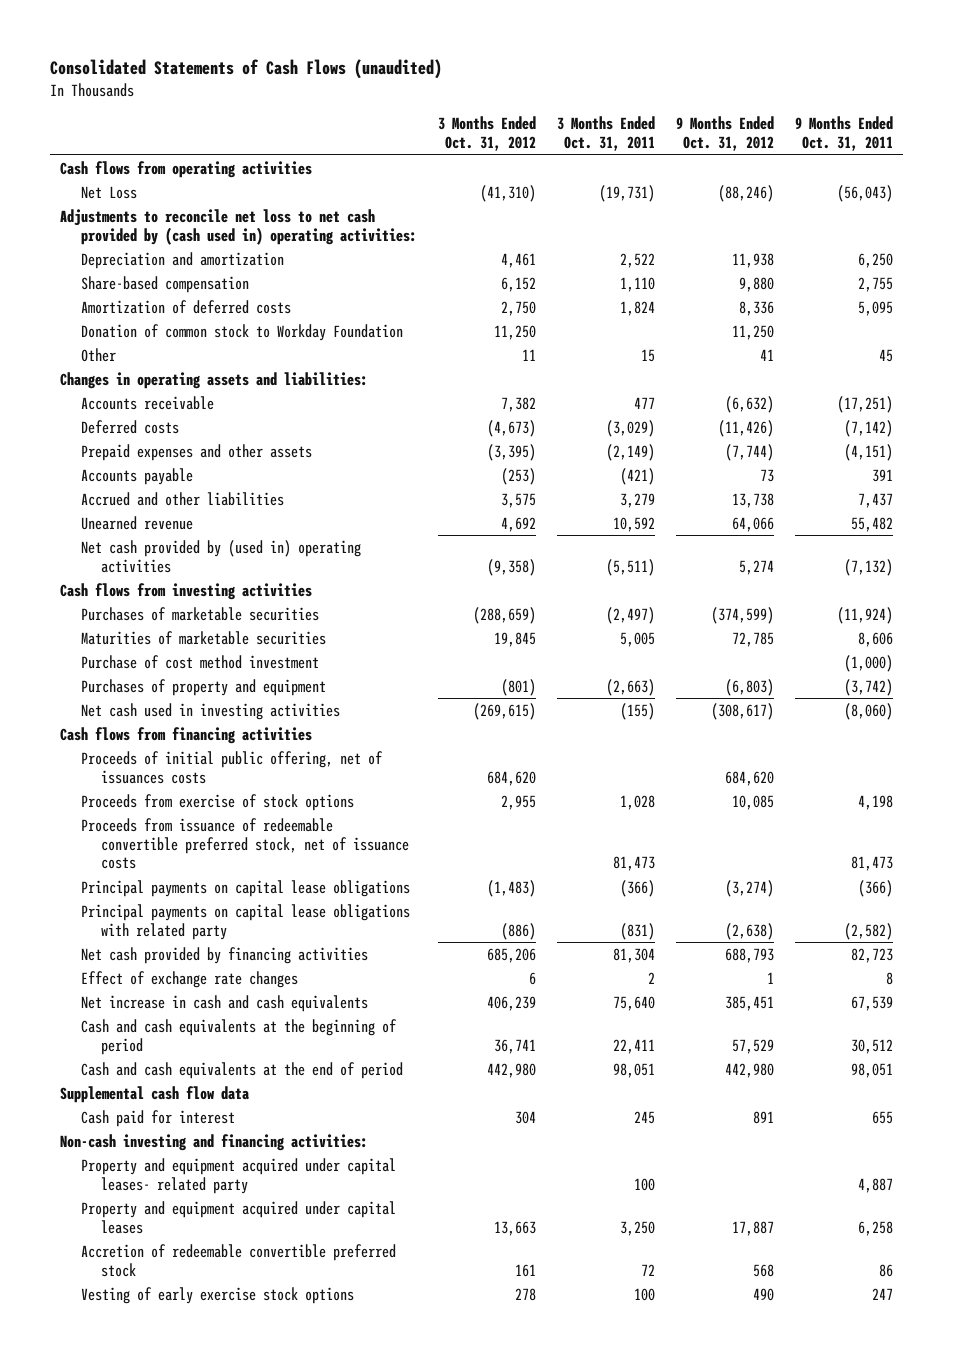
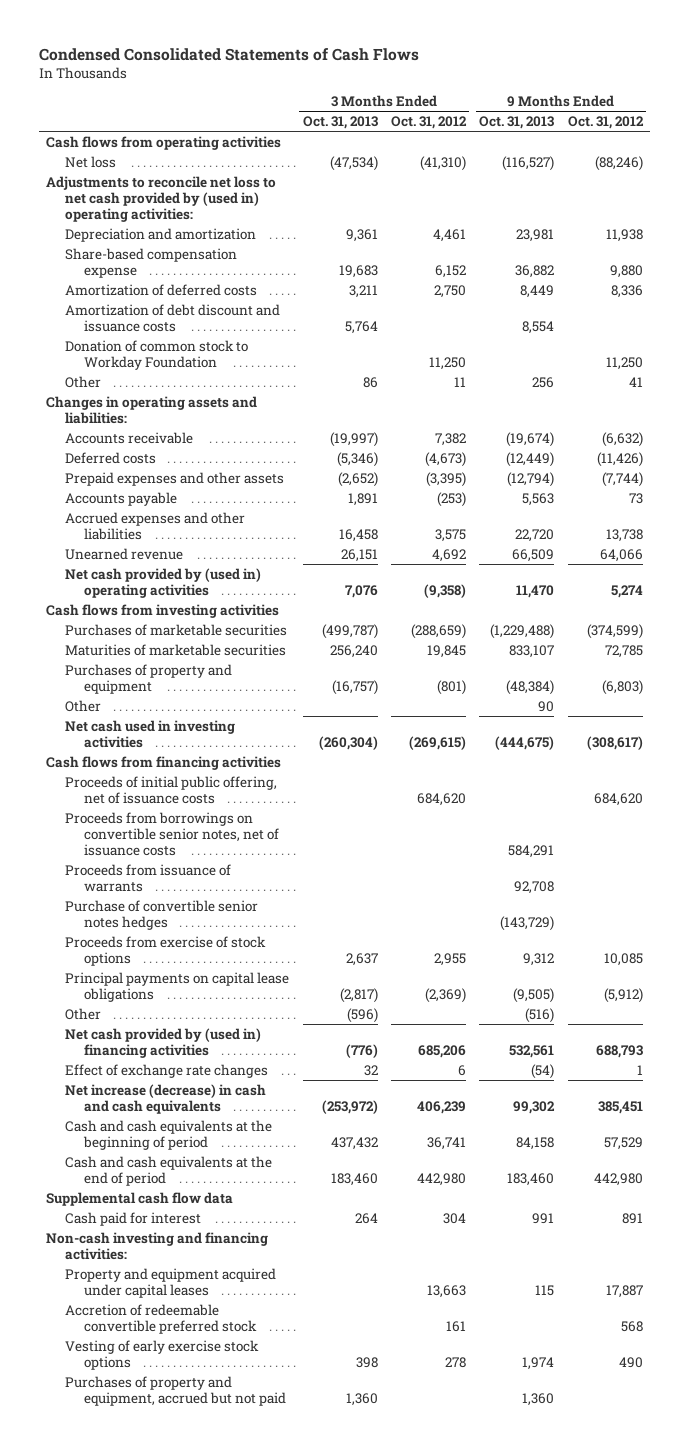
[49,59,442,80] Consolidated Statements of Cash Flows (unaudited) -> [39,48,420,62] Condensed Consolidated Statements of Cash Flows
[556,116,655,152] 3 Months Ended Oct. 31, 2011 -> none
[794,116,893,152] 9 Months Ended Oct. 31, 2011 -> none
none -> [302,116,378,130] Oct. 31, 2013
none -> [479,116,555,130] Oct. 31, 2013
[80,185,137,199] Net Loss -> [65,155,117,168] Net loss
[60,208,417,245] Adjustments to reconcile net loss to net cash provided by (cash used in) operating activities: -> [45,175,276,223] Adjustments to reconcile net loss to net cash provided by (used in) operating activities:
[80,275,249,293] Share-based compensation -> [65,247,238,278] Share-based compensation expense
none -> [65,303,281,332] Amortization of debt discount and issuance costs
[80,491,284,506] Accrued and other liabilities -> [65,511,246,540] Accrued expenses and other liabilities
[80,654,319,669] Purchase of cost method investment -> none
none -> [65,699,102,712] Other
[80,750,383,784] Proceeds of initial public offering, net of issuances costs -> [65,775,278,804] Proceeds of initial public offering, net of issuance costs
none -> [65,811,280,857] Proceeds from borrowings on convertible senior notes, net of issuance costs
none -> [65,863,232,892] Proceeds from issuance of warrants
none -> [65,899,259,930] Purchase of convertible senior notes hedges
[80,817,409,870] Proceeds from issuance of redeemable convertible preferred stock, net of issuance costs -> none
[80,903,410,940] Principal payments on capital lease obligations with related party -> none
[486,879,536,897] (1,483) -> [424,987,466,1003] (2,369)
[724,879,774,897] (3,274) -> [603,987,643,1003] (5,912)
none -> [65,1007,102,1020] Other
[80,946,368,964] Net cash provided by financing activities -> [65,1027,262,1058] Net cash provided by (used in) financing activities
[80,994,368,1012] Net increase in cash and cash equivalents -> [65,1083,267,1114] Net increase (decrease) in cash and cash equivalents
[80,1157,396,1194] Property and equipment acquired under capital leases- related party -> none
none -> [65,1375,287,1406] Purchases of property and equipment, accrued but not paid

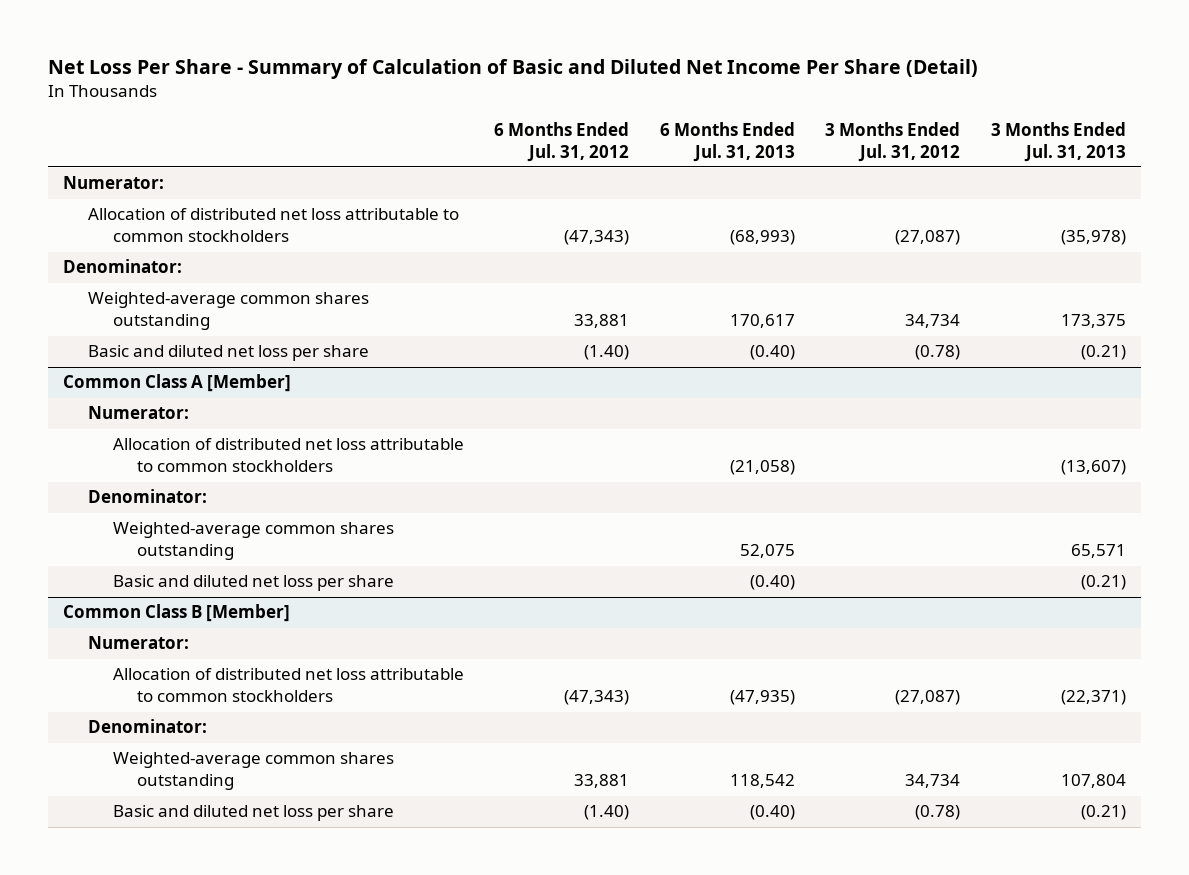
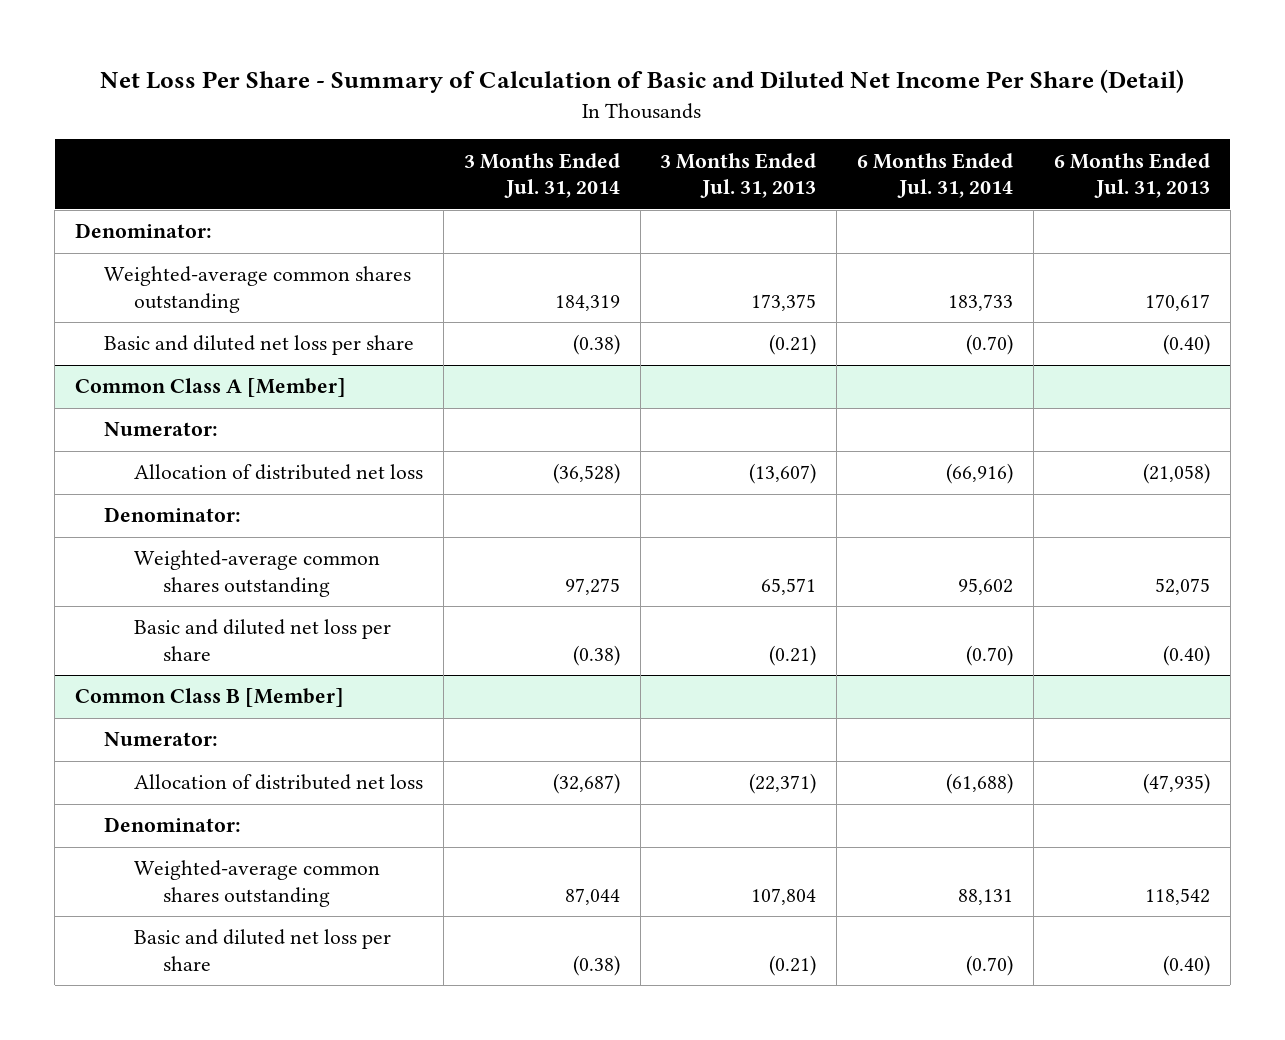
[494,121,630,162] 6 Months Ended Jul. 31, 2012 -> none
[825,121,961,162] 3 Months Ended Jul. 31, 2012 -> none
none -> [463,152,620,199] 3 Months Ended Jul. 31, 2014
none -> [857,152,1014,199] 6 Months Ended Jul. 31, 2014
[63,176,165,190] Numerator: -> none
[87,208,459,243] Allocation of distributed net loss attributable to common stockholders -> none
[112,438,464,473] Allocation of distributed net loss attributable to common stockholders -> [133,464,423,481] Allocation of distributed net loss
[112,668,464,703] Allocation of distributed net loss attributable to common stockholders -> [133,774,423,791] Allocation of distributed net loss

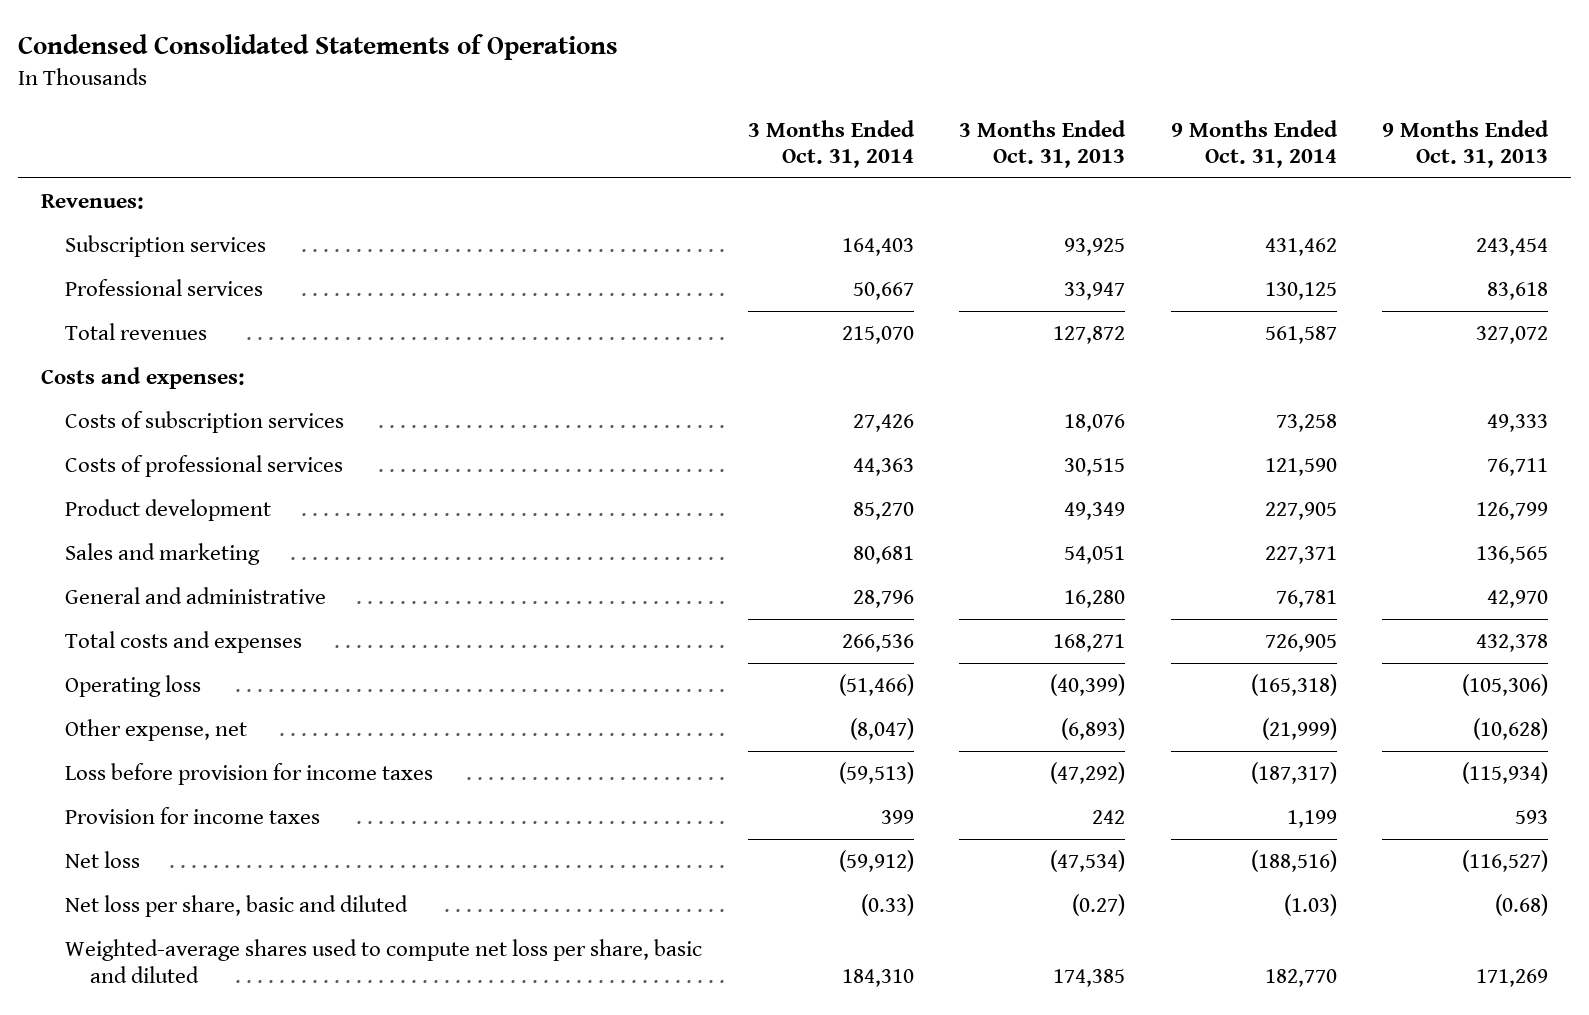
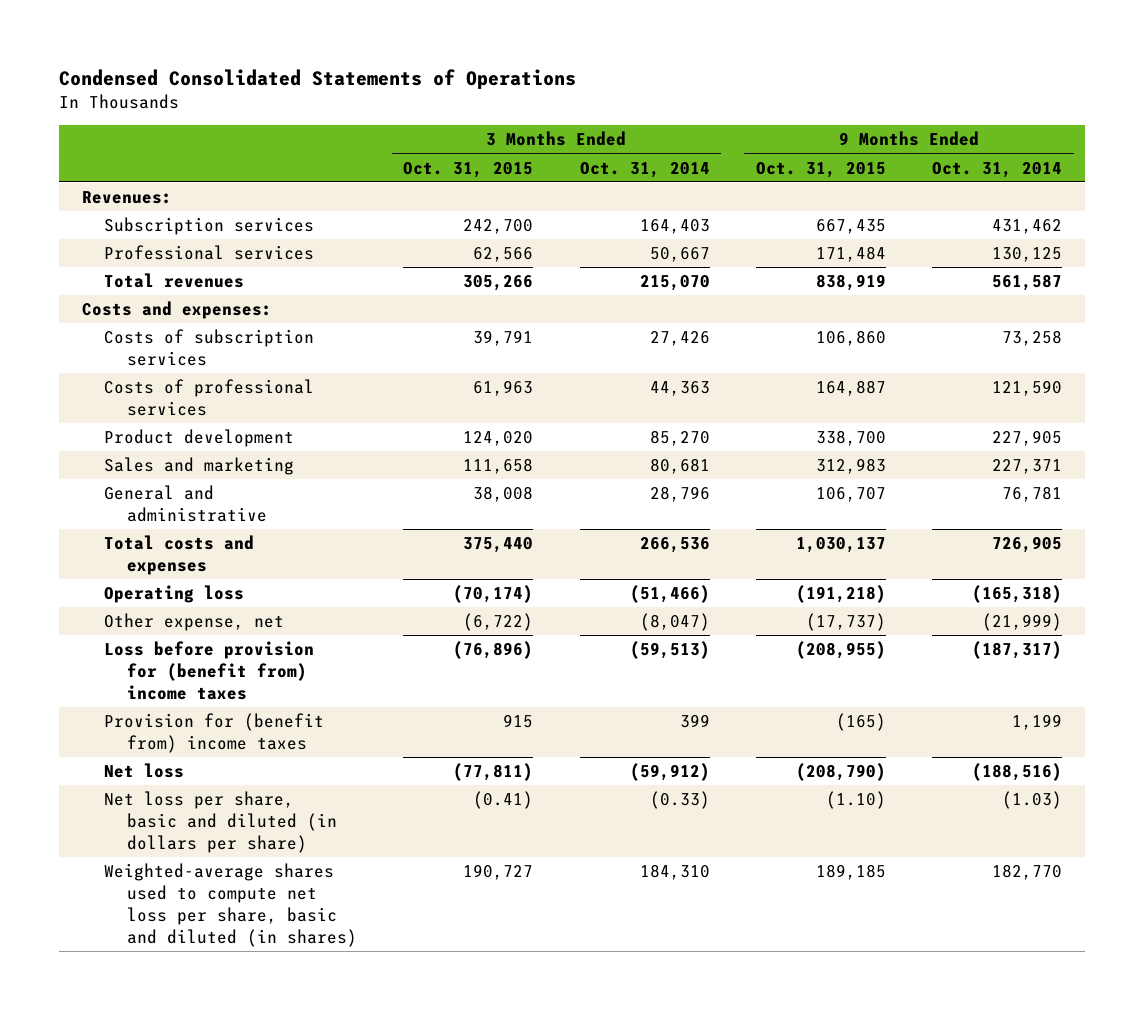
[959,119,1127,169] 3 Months Ended Oct. 31, 2013 -> none
[1381,119,1549,169] 9 Months Ended Oct. 31, 2013 -> none
none -> [403,161,534,178] Oct. 31, 2015
none -> [755,161,886,178] Oct. 31, 2015
[65,762,434,785] Loss before provision for income taxes -> [104,641,315,700] Loss before provision for (benefit from) income taxes
[65,806,321,824] Provision for income taxes -> [104,713,325,753] Provision for (benefit from) income taxes
[65,894,409,917] Net loss per share, basic and diluted -> [104,791,338,853] Net loss per share, basic and diluted (in dollars per share)
[65,938,703,983] Weighted-average shares used to compute net loss per share, basic and diluted -> [104,863,358,947] Weighted-average shares used to compute net loss per share, basic and diluted (in shares)

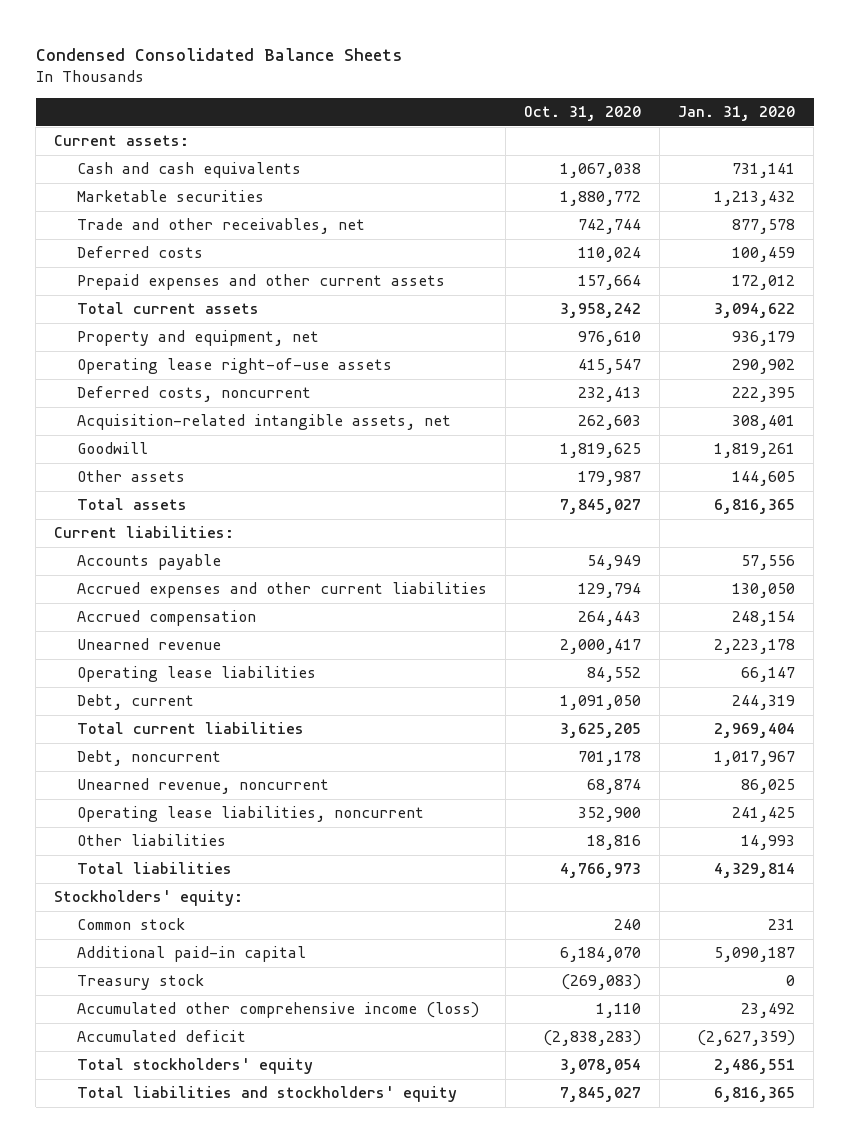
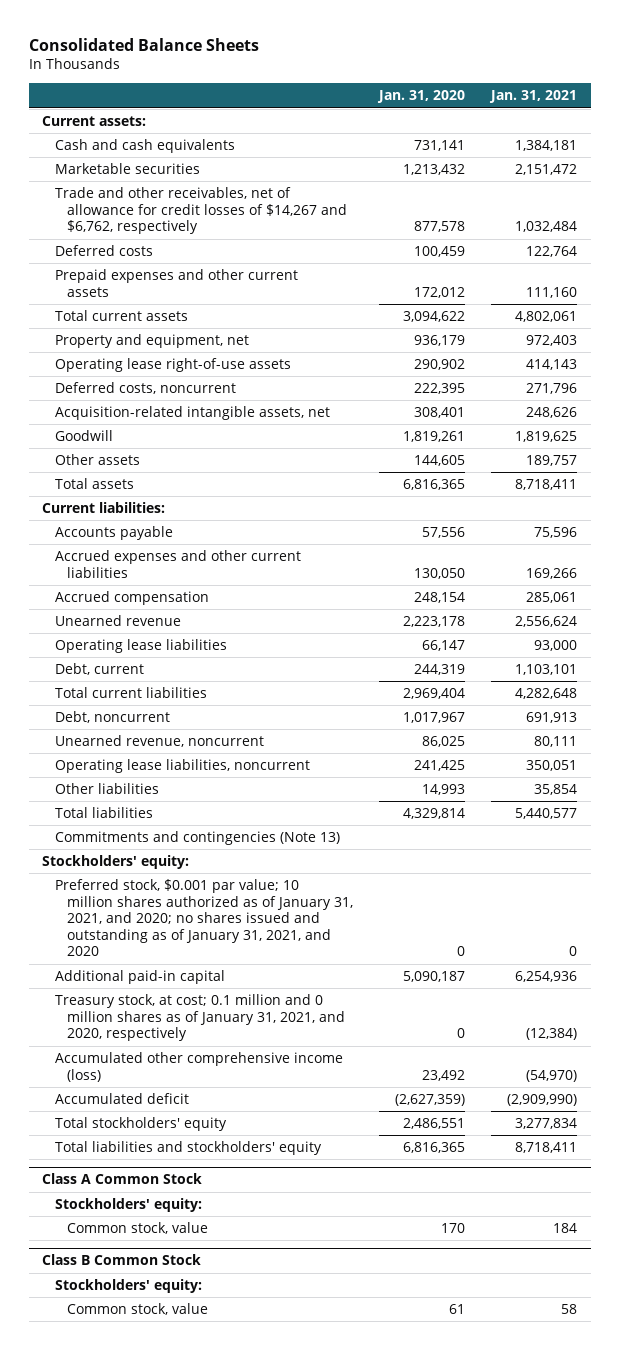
[35,47,403,61] Condensed Consolidated Balance Sheets -> [29,37,260,51] Consolidated Balance Sheets
[524,106,642,122] Oct. 31, 2020 -> none
none -> [489,90,578,104] Jan. 31, 2021
[77,218,366,235] Trade and other receivables, net -> [54,187,348,235] Trade and other receivables, net of allowance for credit losses of $14,267 and $6,762, respectively
none -> [54,831,340,846] Commitments and contingencies (Note 13)
[77,918,186,931] Common stock -> none
none -> [54,879,354,957] Preferred stock, $0.001 par value; 10 million shares authorized as of January 31, 2021, and 2020; no shares issued and outstanding as of January 31, 2021, and 2020
[77,974,205,991] Treasury stock -> [54,994,346,1042] Treasury stock, at cost; 0.1 million and 0 million shares as of January 31, 2021, and 2020, respectively
none -> [42,1173,203,1185] Class A Common Stock
none -> [54,1198,202,1213] Stockholders' equity:
none -> [67,1222,209,1235] Common stock, value
none -> [42,1254,202,1266] Class B Common Stock
none -> [54,1279,202,1294] Stockholders' equity:
none -> [67,1303,209,1316] Common stock, value

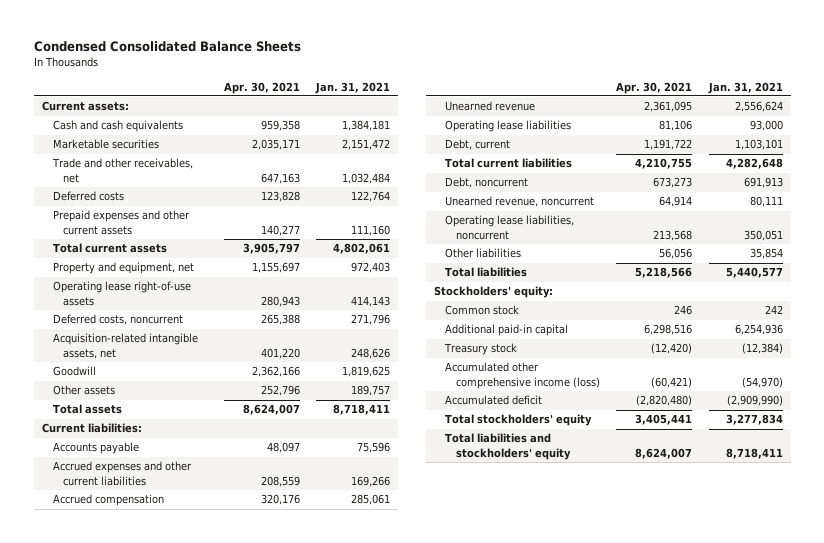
[29,37,260,51] Consolidated Balance Sheets -> [33,40,301,52] Condensed Consolidated Balance Sheets
[377,90,466,104] Jan. 31, 2020 -> none
none -> [223,81,300,94] Apr. 30, 2021
[54,187,348,235] Trade and other receivables, net of allowance for credit losses of $14,267 and $6,762, respectively -> [51,158,193,183] Trade and other receivables, net
[54,831,340,846] Commitments and contingencies (Note 13) -> none
[54,879,354,957] Preferred stock, $0.001 par value; 10 million shares authorized as of January 31, 2021, and 2020; no shares issued and outstanding as of January 31, 2021, and 2020 -> none
none -> [445,305,520,316] Common stock
[54,994,346,1042] Treasury stock, at cost; 0.1 million and 0 million shares as of January 31, 2021, and 2020, respectively -> [444,343,518,356] Treasury stock
[42,1173,203,1185] Class A Common Stock -> none
[54,1198,202,1213] Stockholders' equity: -> none
[67,1222,209,1235] Common stock, value -> none
[42,1254,202,1266] Class B Common Stock -> none
[54,1279,202,1294] Stockholders' equity: -> none
[67,1303,209,1316] Common stock, value -> none

